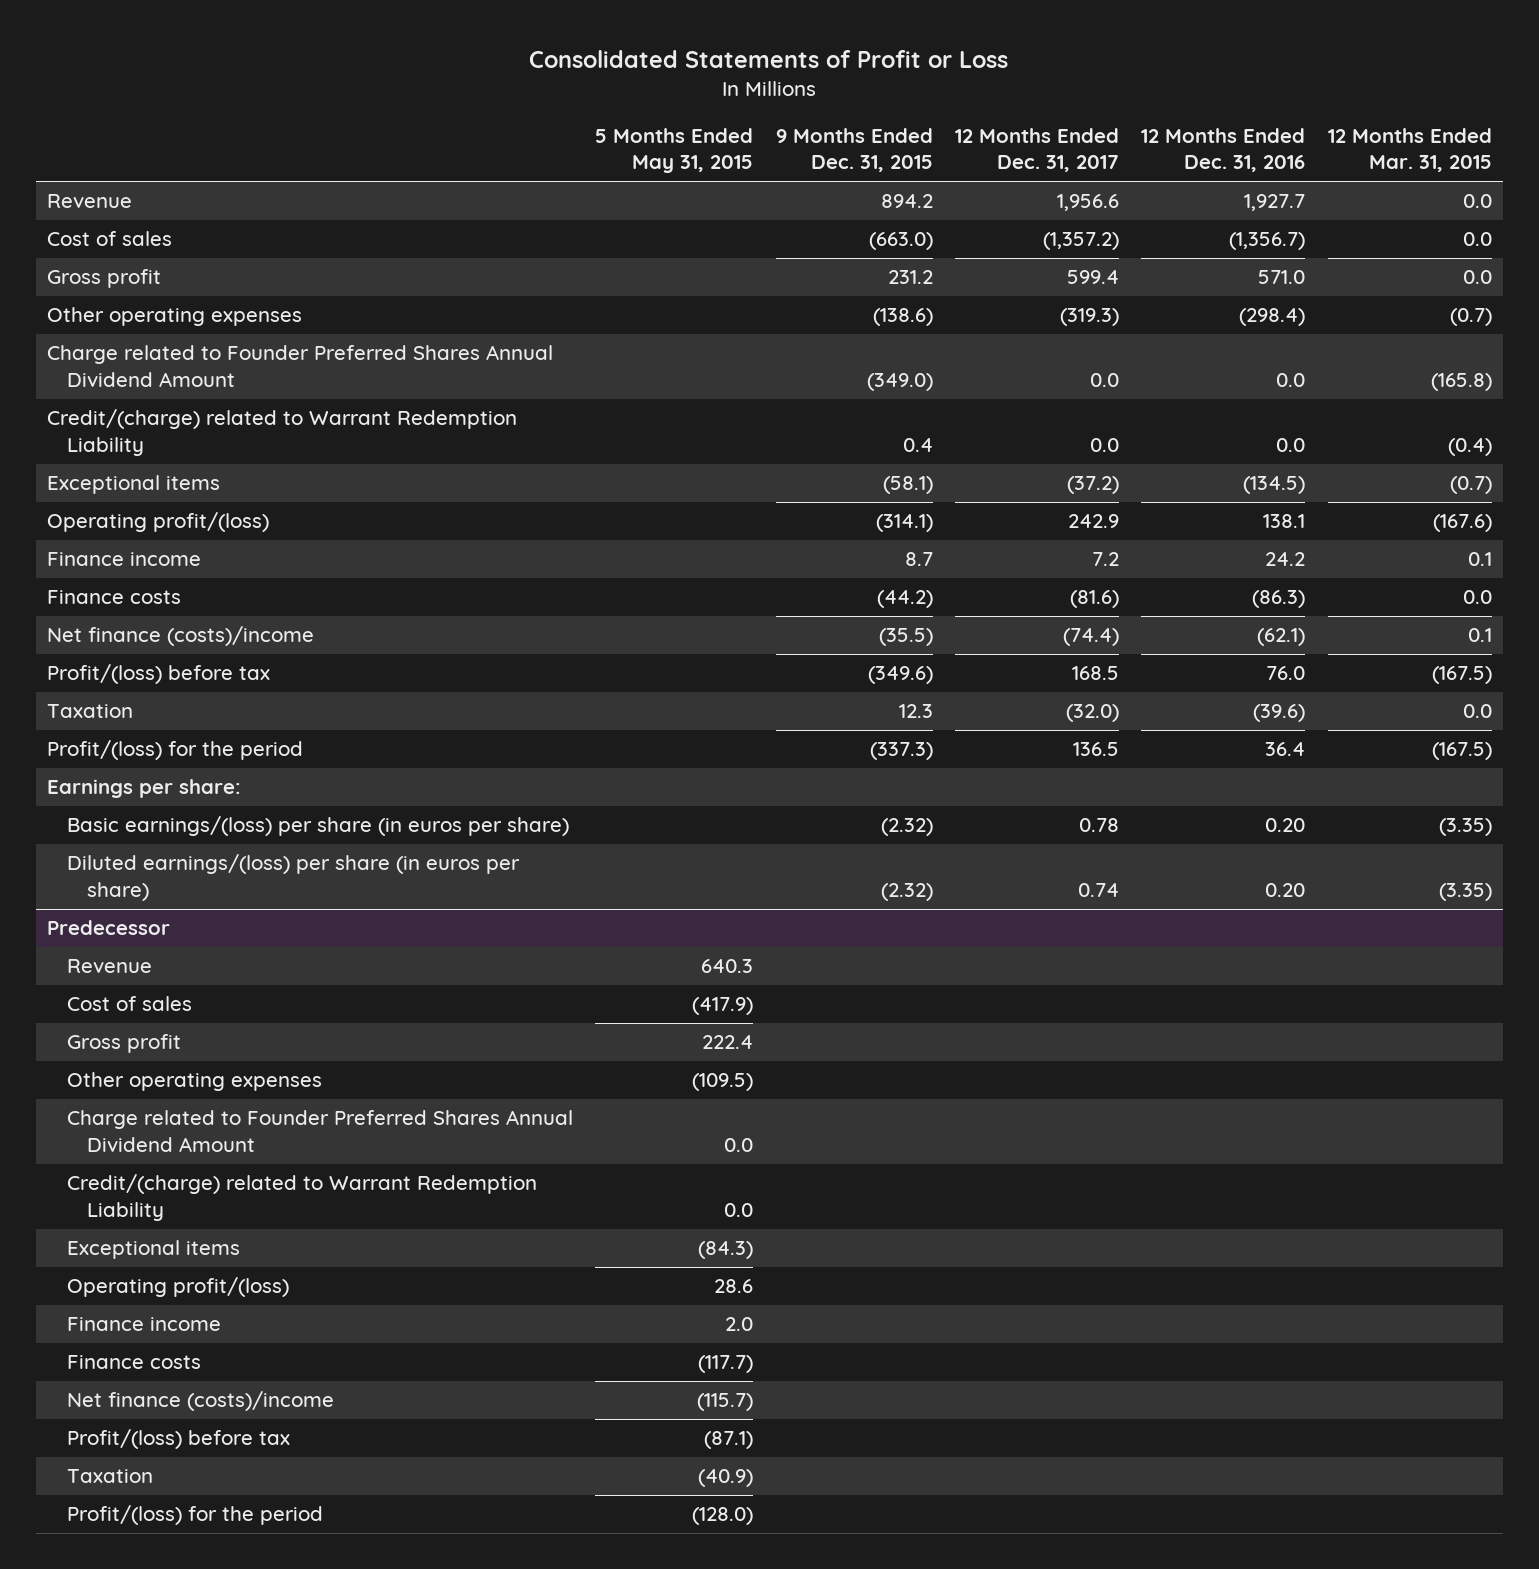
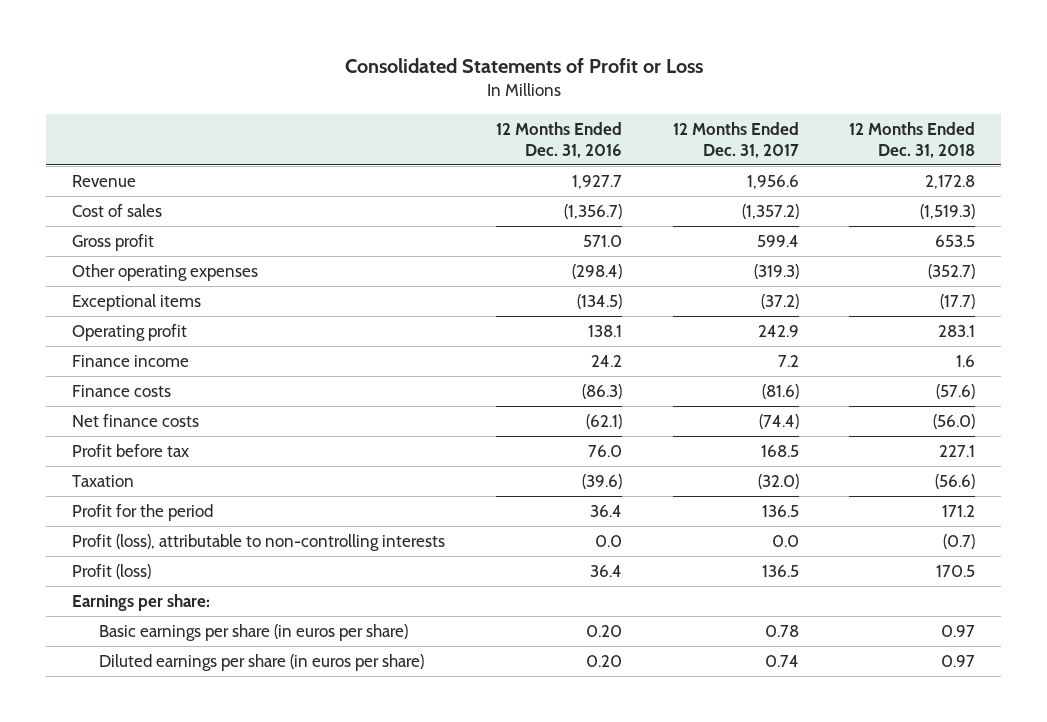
[595,127,754,174] 5 Months Ended May 31, 2015 -> none
[775,127,933,173] 9 Months Ended Dec. 31, 2015 -> none
[1327,127,1492,173] 12 Months Ended Mar. 31, 2015 -> none
none -> [849,121,976,158] 12 Months Ended Dec. 31, 2018
[47,345,554,388] Charge related to Founder Preferred Shares Annual Dividend Amount -> none
[47,409,518,457] Credit/(charge) related to Warrant Redemption Liability -> none
[47,512,270,533] Operating profit/(loss) -> [71,324,187,342] Operating profit
[47,626,315,647] Net finance (costs)/income -> [71,414,199,428] Net finance costs
[47,664,271,685] Profit/(loss) before tax -> [71,444,189,458] Profit before tax
[47,740,304,761] Profit/(loss) for the period -> [71,504,213,522] Profit for the period
none -> [71,534,445,552] Profit (loss), attributable to non-controlling interests
none -> [71,564,151,580] Profit (loss)
[47,920,171,936] Predecessor -> none
[66,959,152,974] Revenue -> none
[66,996,192,1012] Cost of sales -> none
[66,1034,181,1054] Gross profit -> none
[66,1072,322,1092] Other operating expenses -> none
[66,1110,573,1153] Charge related to Founder Preferred Shares Annual Dividend Amount -> none
[66,1174,537,1222] Credit/(charge) related to Warrant Redemption Liability -> none
[66,1240,240,1260] Exceptional items -> none
[66,1277,289,1298] Operating profit/(loss) -> none
[66,1317,221,1332] Finance income -> none
[66,1355,201,1370] Finance costs -> none
[66,1391,334,1412] Net finance (costs)/income -> none
[66,1429,290,1450] Profit/(loss) before tax -> none
[66,1469,153,1484] Taxation -> none
[66,1505,323,1526] Profit/(loss) for the period -> none
[66,816,569,837] Basic earnings/(loss) per share (in euros per share) -> [98,624,408,642] Basic earnings per share (in euros per share)
[66,854,520,902] Diluted earnings/(loss) per share (in euros per share) -> [98,654,424,672] Diluted earnings per share (in euros per share)

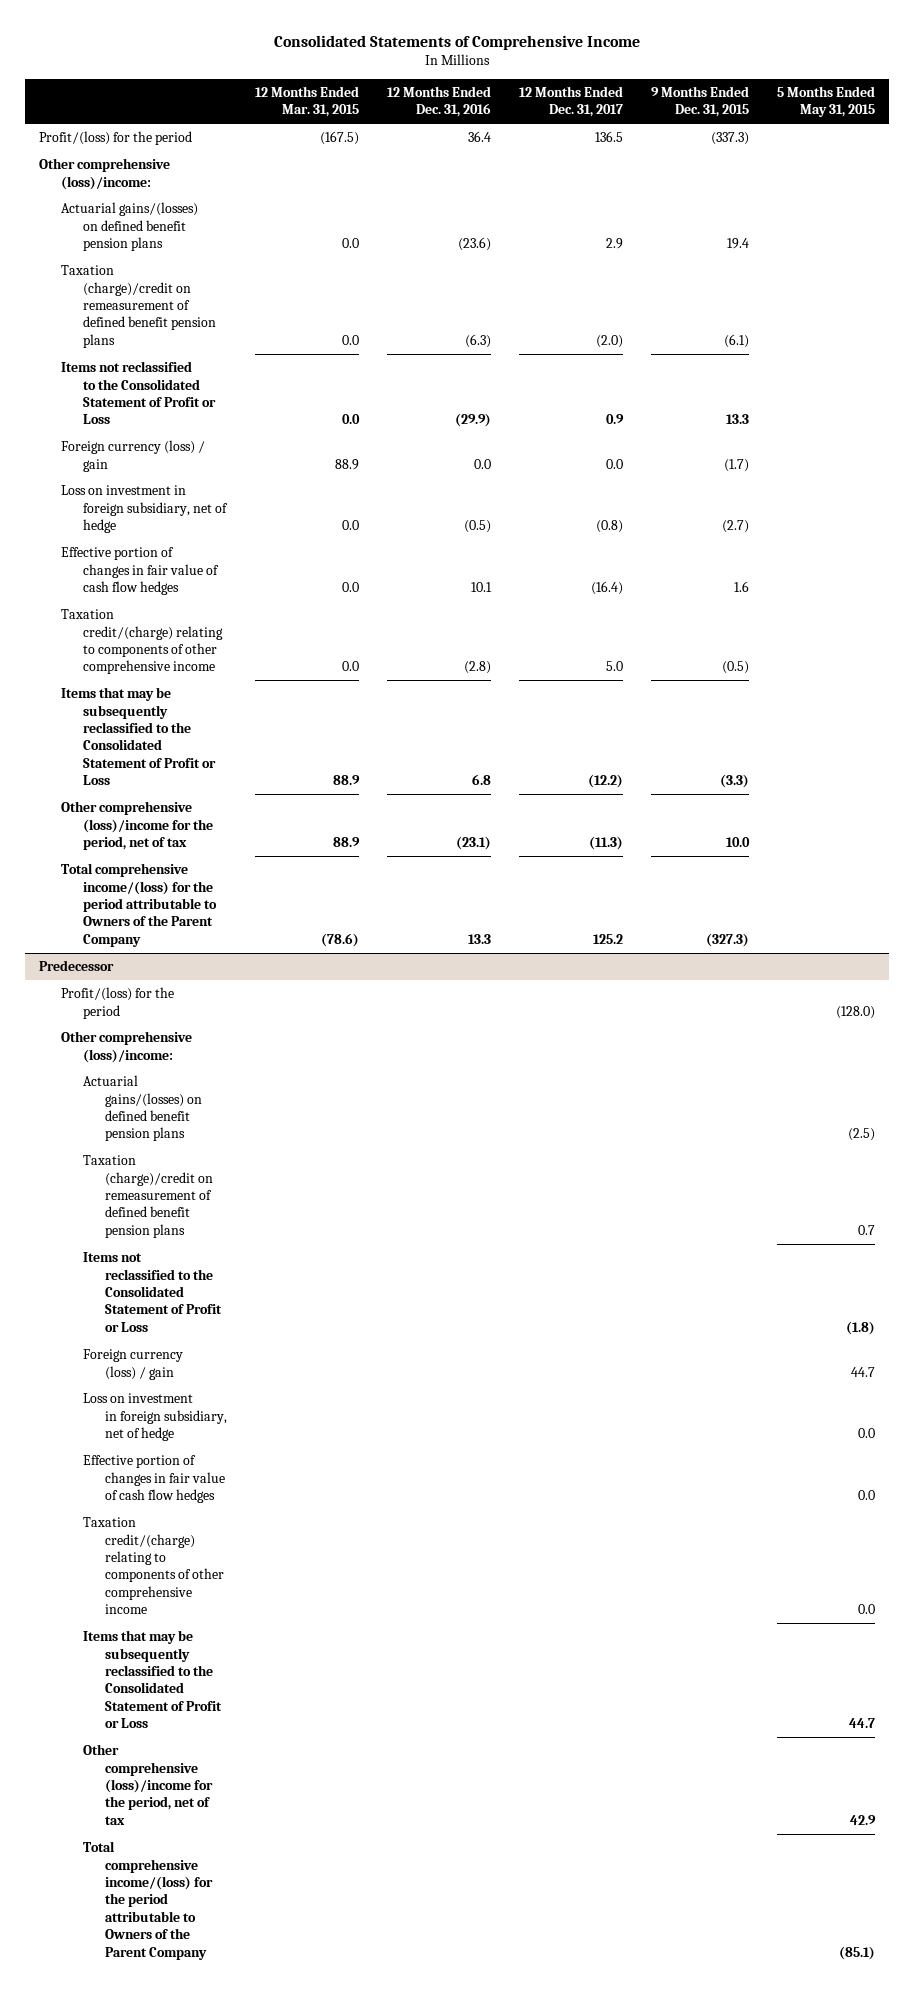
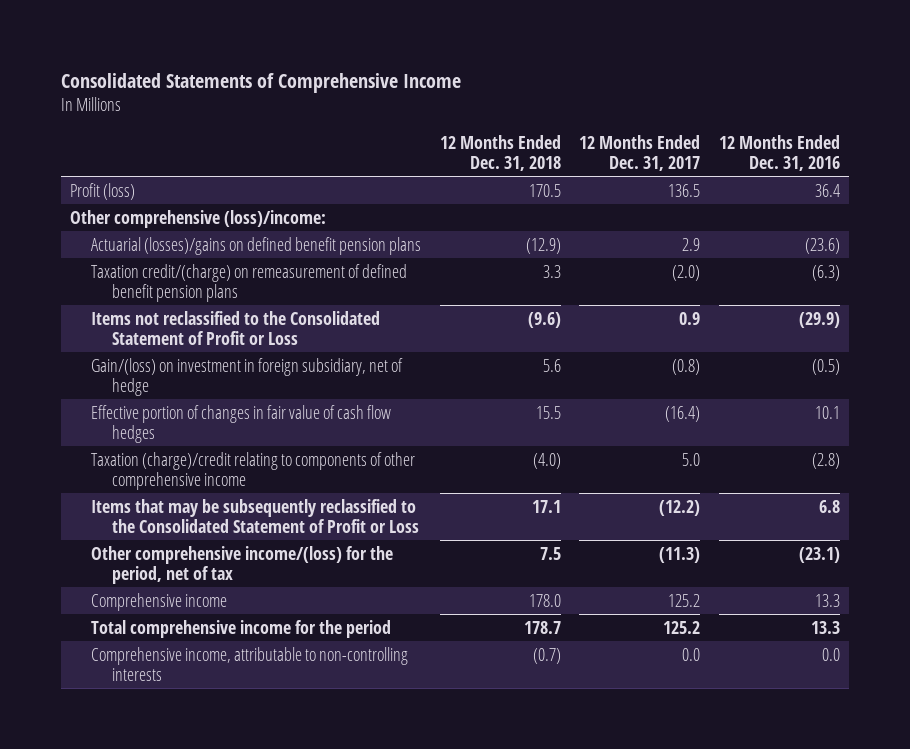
[255,85,360,118] 12 Months Ended Mar. 31, 2015 -> none
[650,85,749,118] 9 Months Ended Dec. 31, 2015 -> none
[776,85,875,118] 5 Months Ended May 31, 2015 -> none
none -> [439,134,561,171] 12 Months Ended Dec. 31, 2018
[39,131,193,146] Profit/(loss) for the period -> [69,182,135,200] Profit (loss)
[61,202,199,251] Actuarial gains/(losses) on defined benefit pension plans -> [91,236,422,255] Actuarial (losses)/gains on defined benefit pension plans
[61,265,217,348] Taxation (charge)/credit on remeasurement of defined benefit pension plans -> [91,263,408,303] Taxation credit/(charge) on remeasurement of defined benefit pension plans
[61,440,206,472] Foreign currency (loss) / gain -> none
[61,485,229,533] Loss on investment in foreign subsidiary, net of hedge -> [91,357,404,397] Gain/(loss) on investment in foreign subsidiary, net of hedge
[61,609,224,675] Taxation credit/(charge) relating to components of other comprehensive income -> [91,451,416,491] Taxation (charge)/credit relating to components of other comprehensive income
[39,960,115,972] Predecessor -> none
[61,987,175,1019] Profit/(loss) for the period -> none
[61,1031,193,1063] Other comprehensive (loss)/income: -> none
[83,1075,203,1142] Actuarial gains/(losses) on defined benefit pension plans -> none
[83,1155,214,1238] Taxation (charge)/credit on remeasurement of defined benefit pension plans -> none
[83,1252,223,1332] Items not reclassified to the Consolidated Statement of Profit or Loss -> none
[83,1349,184,1380] Foreign currency (loss) / gain -> none
[83,1393,228,1441] Loss on investment in foreign subsidiary, net of hedge -> none
[83,1455,226,1503] Effective portion of changes in fair value of cash flow hedges -> none
[83,1517,225,1615] Taxation credit/(charge) relating to components of other comprehensive income -> none
[83,1630,223,1729] Items that may be subsequently reclassified to the Consolidated Statement of Profit or Loss -> none
[83,1744,214,1825] Other comprehensive (loss)/income for the period, net of tax -> none
[83,1841,214,1960] Total comprehensive income/(loss) for the period attributable to Owners of the Parent Company -> none
[61,801,214,850] Other comprehensive (loss)/income for the period, net of tax -> [91,545,394,585] Other comprehensive income/(loss) for the period, net of tax
none -> [91,592,228,611] Comprehensive income
[61,863,218,947] Total comprehensive income/(loss) for the period attributable to Owners of the Parent Company -> [91,619,392,638] Total comprehensive income for the period
none -> [91,646,409,682] Comprehensive income, attributable to non-controlling interests

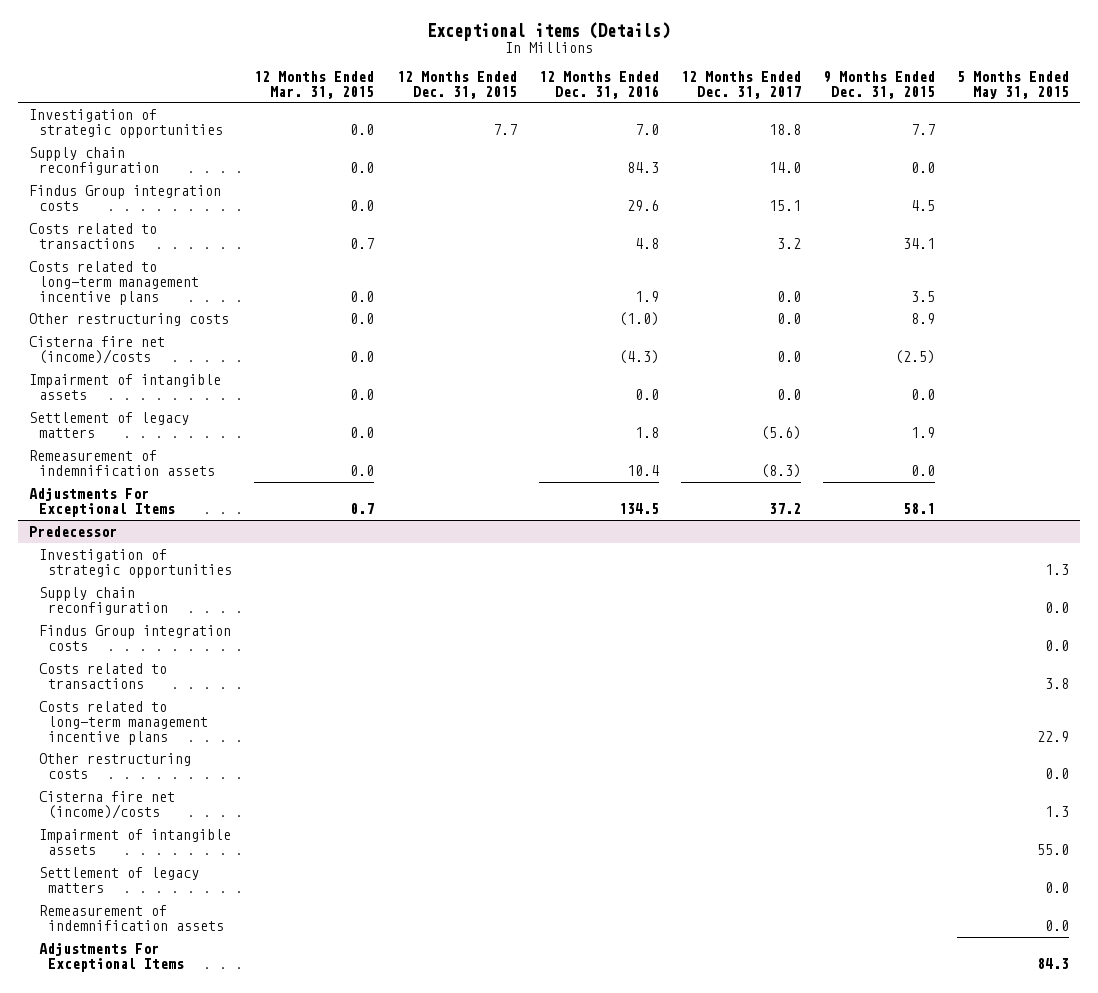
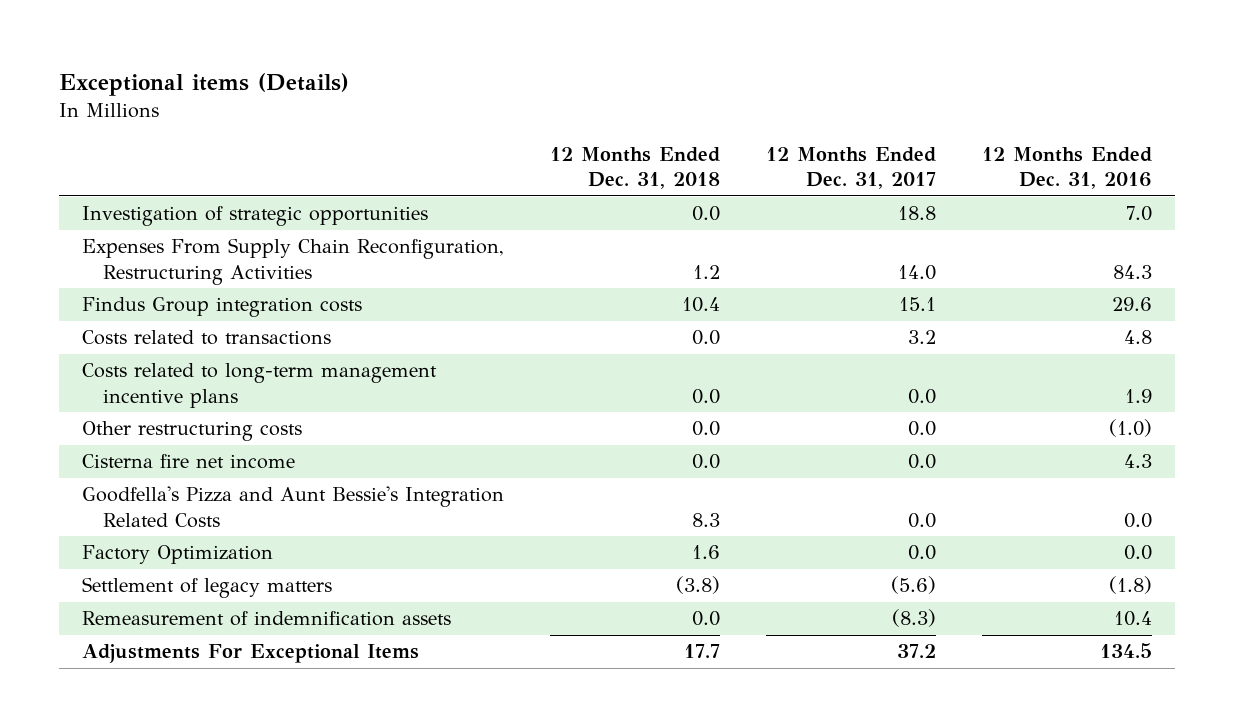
[254,70,375,99] 12 Months Ended Mar. 31, 2015 -> none
[396,70,517,99] 12 Months Ended Dec. 31, 2015 -> none
[823,70,936,99] 9 Months Ended Dec. 31, 2015 -> none
[957,70,1070,99] 5 Months Ended May 31, 2015 -> none
none -> [550,146,721,189] 12 Months Ended Dec. 31, 2018
[28,146,159,175] Supply chain reconfiguration -> [81,238,503,285] Expenses From Supply Chain Reconfiguration, Restructuring Activities
[28,373,221,400] Impairment of intangible assets -> none
[28,335,165,364] Cisterna fire net (income)/costs -> [81,454,295,470] Cisterna fire net income
[618,349,659,364] (4.3) -> [1124,454,1153,469] 4.3
none -> [81,486,504,528] Goodfella's Pizza and Aunt Bessie's Integration Related Costs
none -> [81,545,273,565] Factory Optimization
[634,426,659,438] 1.8 -> [1109,576,1153,595] (1.8)
[28,525,117,537] Predecessor -> none
[38,548,233,578] Investigation of strategic opportunities -> none
[38,586,169,615] Supply chain reconfiguration -> none
[38,624,231,651] Findus Group integration costs -> none
[38,662,167,689] Costs related to transactions -> none
[38,700,209,745] Costs related to long-term management incentive plans -> none
[38,752,191,779] Other restructuring costs -> none
[38,790,175,819] Cisterna fire net (income)/costs -> none
[38,828,231,855] Impairment of intangible assets -> none
[38,866,199,893] Settlement of legacy matters -> none
[38,904,225,931] Remeasurement of indemnification assets -> none
[38,942,185,972] Adjustments For Exceptional Items -> none

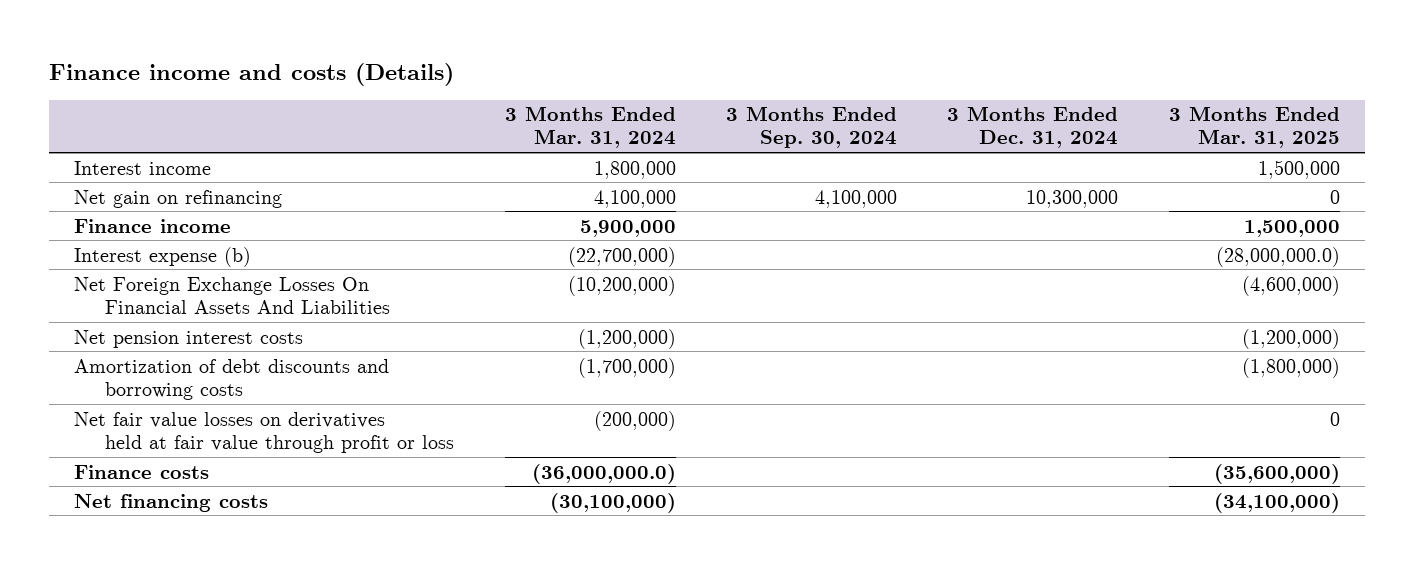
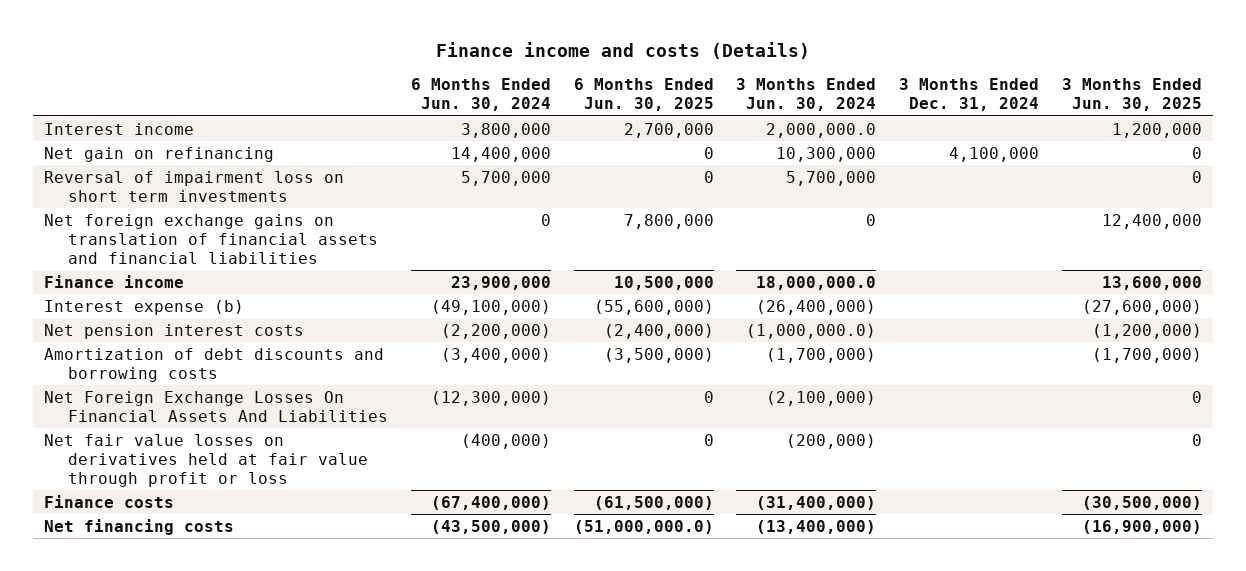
[504,106,676,149] 3 Months Ended Mar. 31, 2024 -> none
[725,106,897,149] 3 Months Ended Sep. 30, 2024 -> none
[1168,106,1340,149] 3 Months Ended Mar. 31, 2025 -> none
none -> [411,78,552,112] 6 Months Ended Jun. 30, 2024
none -> [573,78,714,112] 6 Months Ended Jun. 30, 2025
none -> [736,78,877,112] 3 Months Ended Jun. 30, 2024
none -> [1061,78,1202,112] 3 Months Ended Jun. 30, 2025
[1026,189,1119,208] 10,300,000 -> [949,146,1040,162] 4,100,000
none -> [44,170,345,202] Reversal of impairment loss on short term investments
none -> [44,213,379,265] Net foreign exchange gains on translation of financial assets and financial liabilities
[74,276,391,314] Net Foreign Exchange Losses On Financial Assets And Liabilities -> [44,390,389,422] Net Foreign Exchange Losses On Financial Assets And Liabilities

